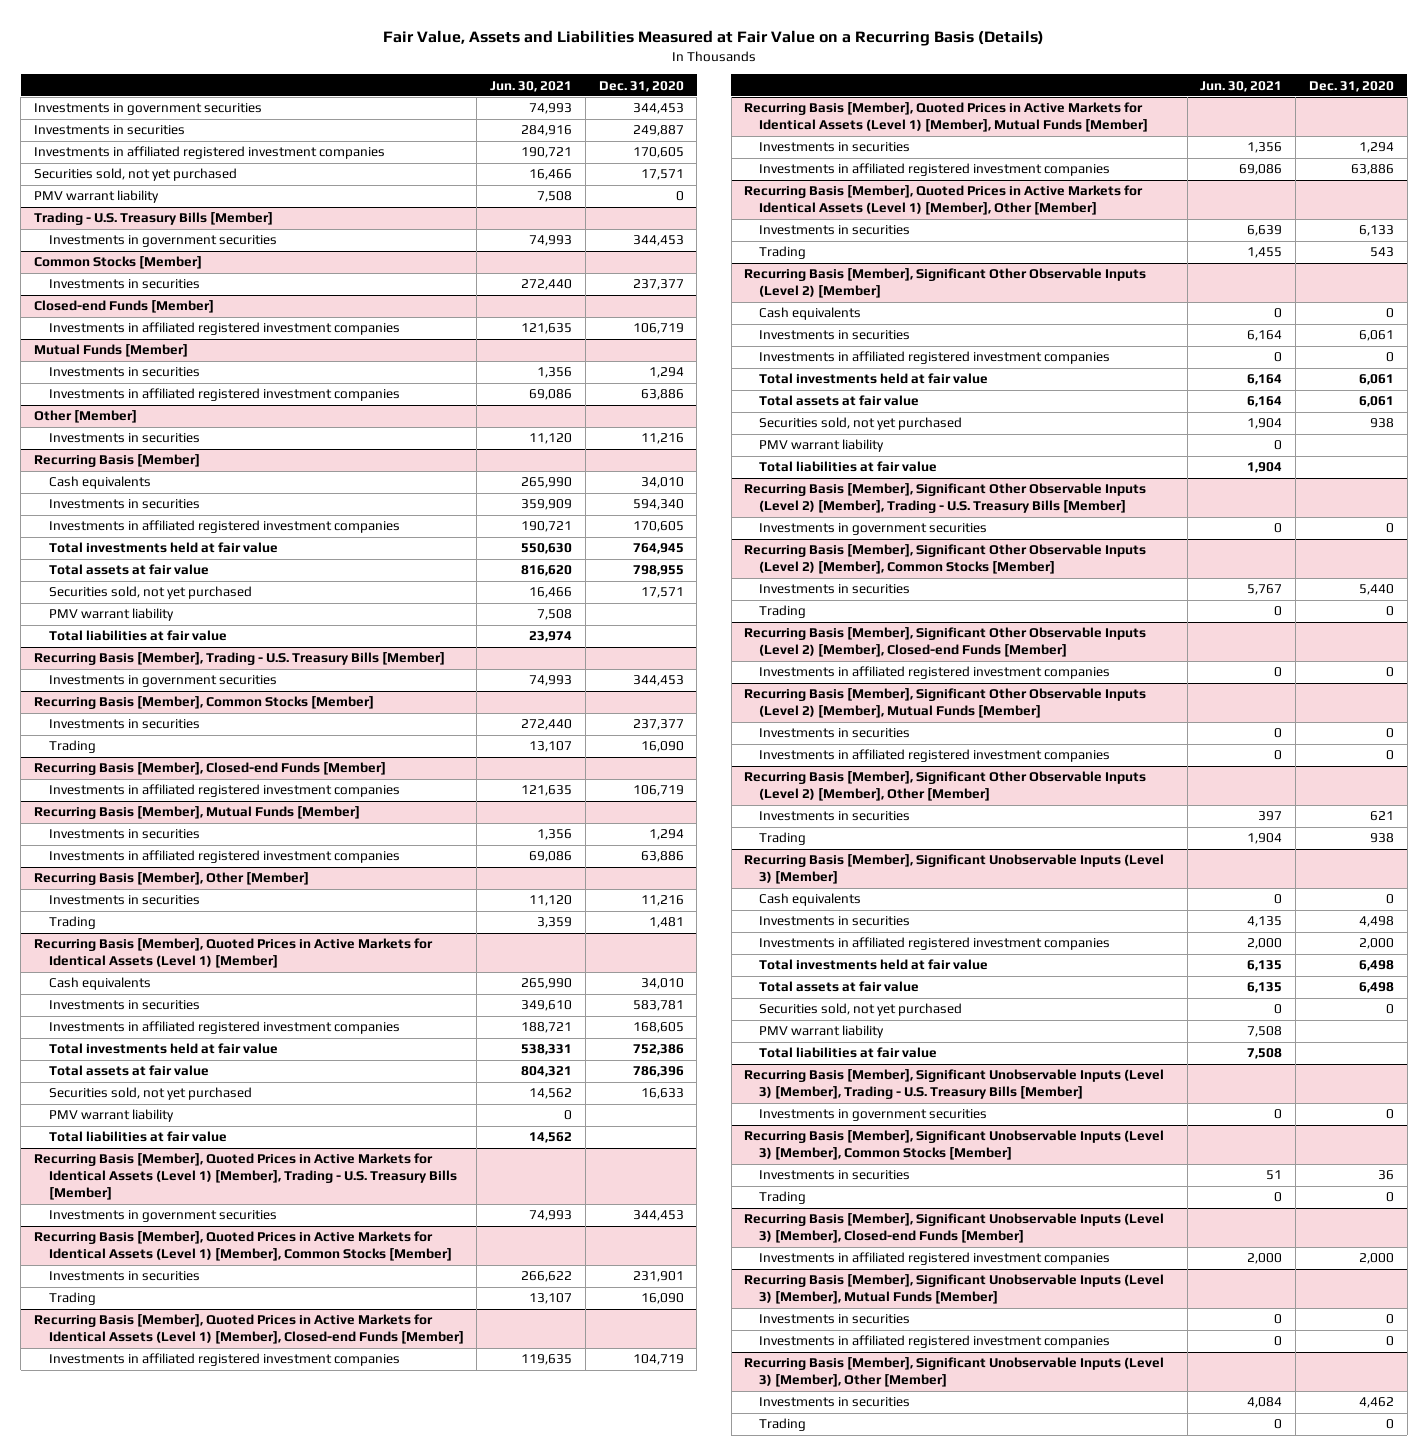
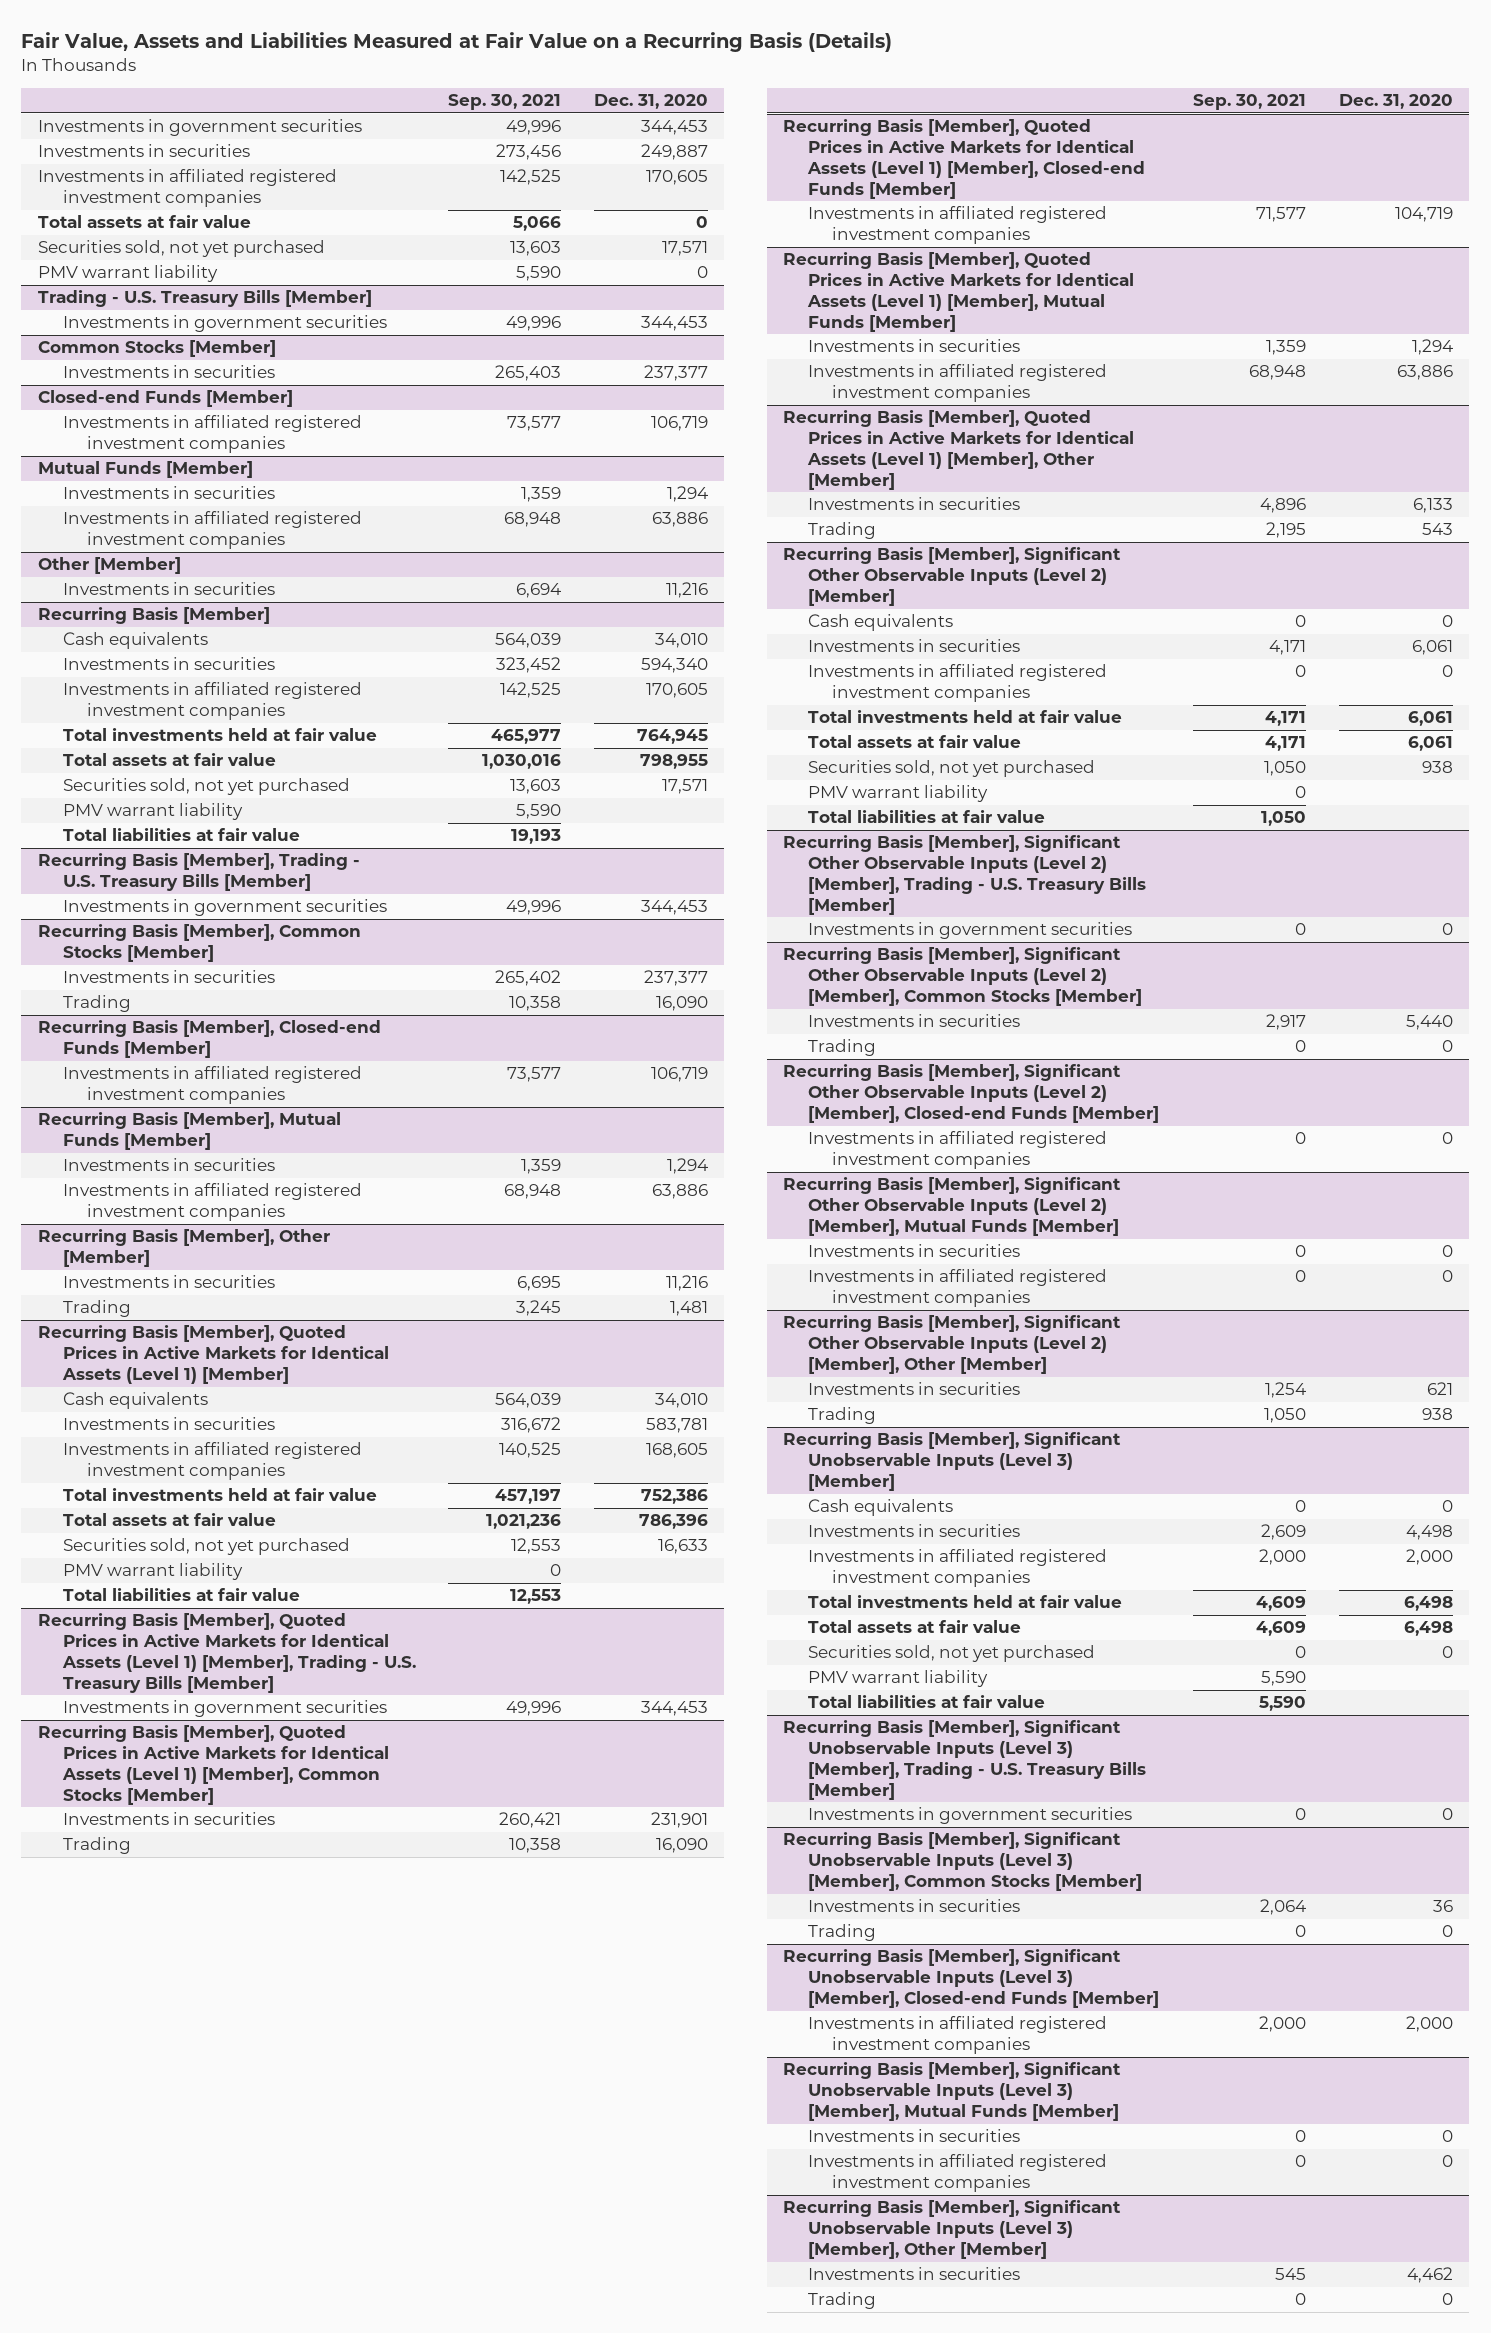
[490,80,573,92] Jun. 30, 2021 -> none
none -> [448,94,562,111] Sep. 30, 2021
none -> [37,215,251,229] Total assets at fair value

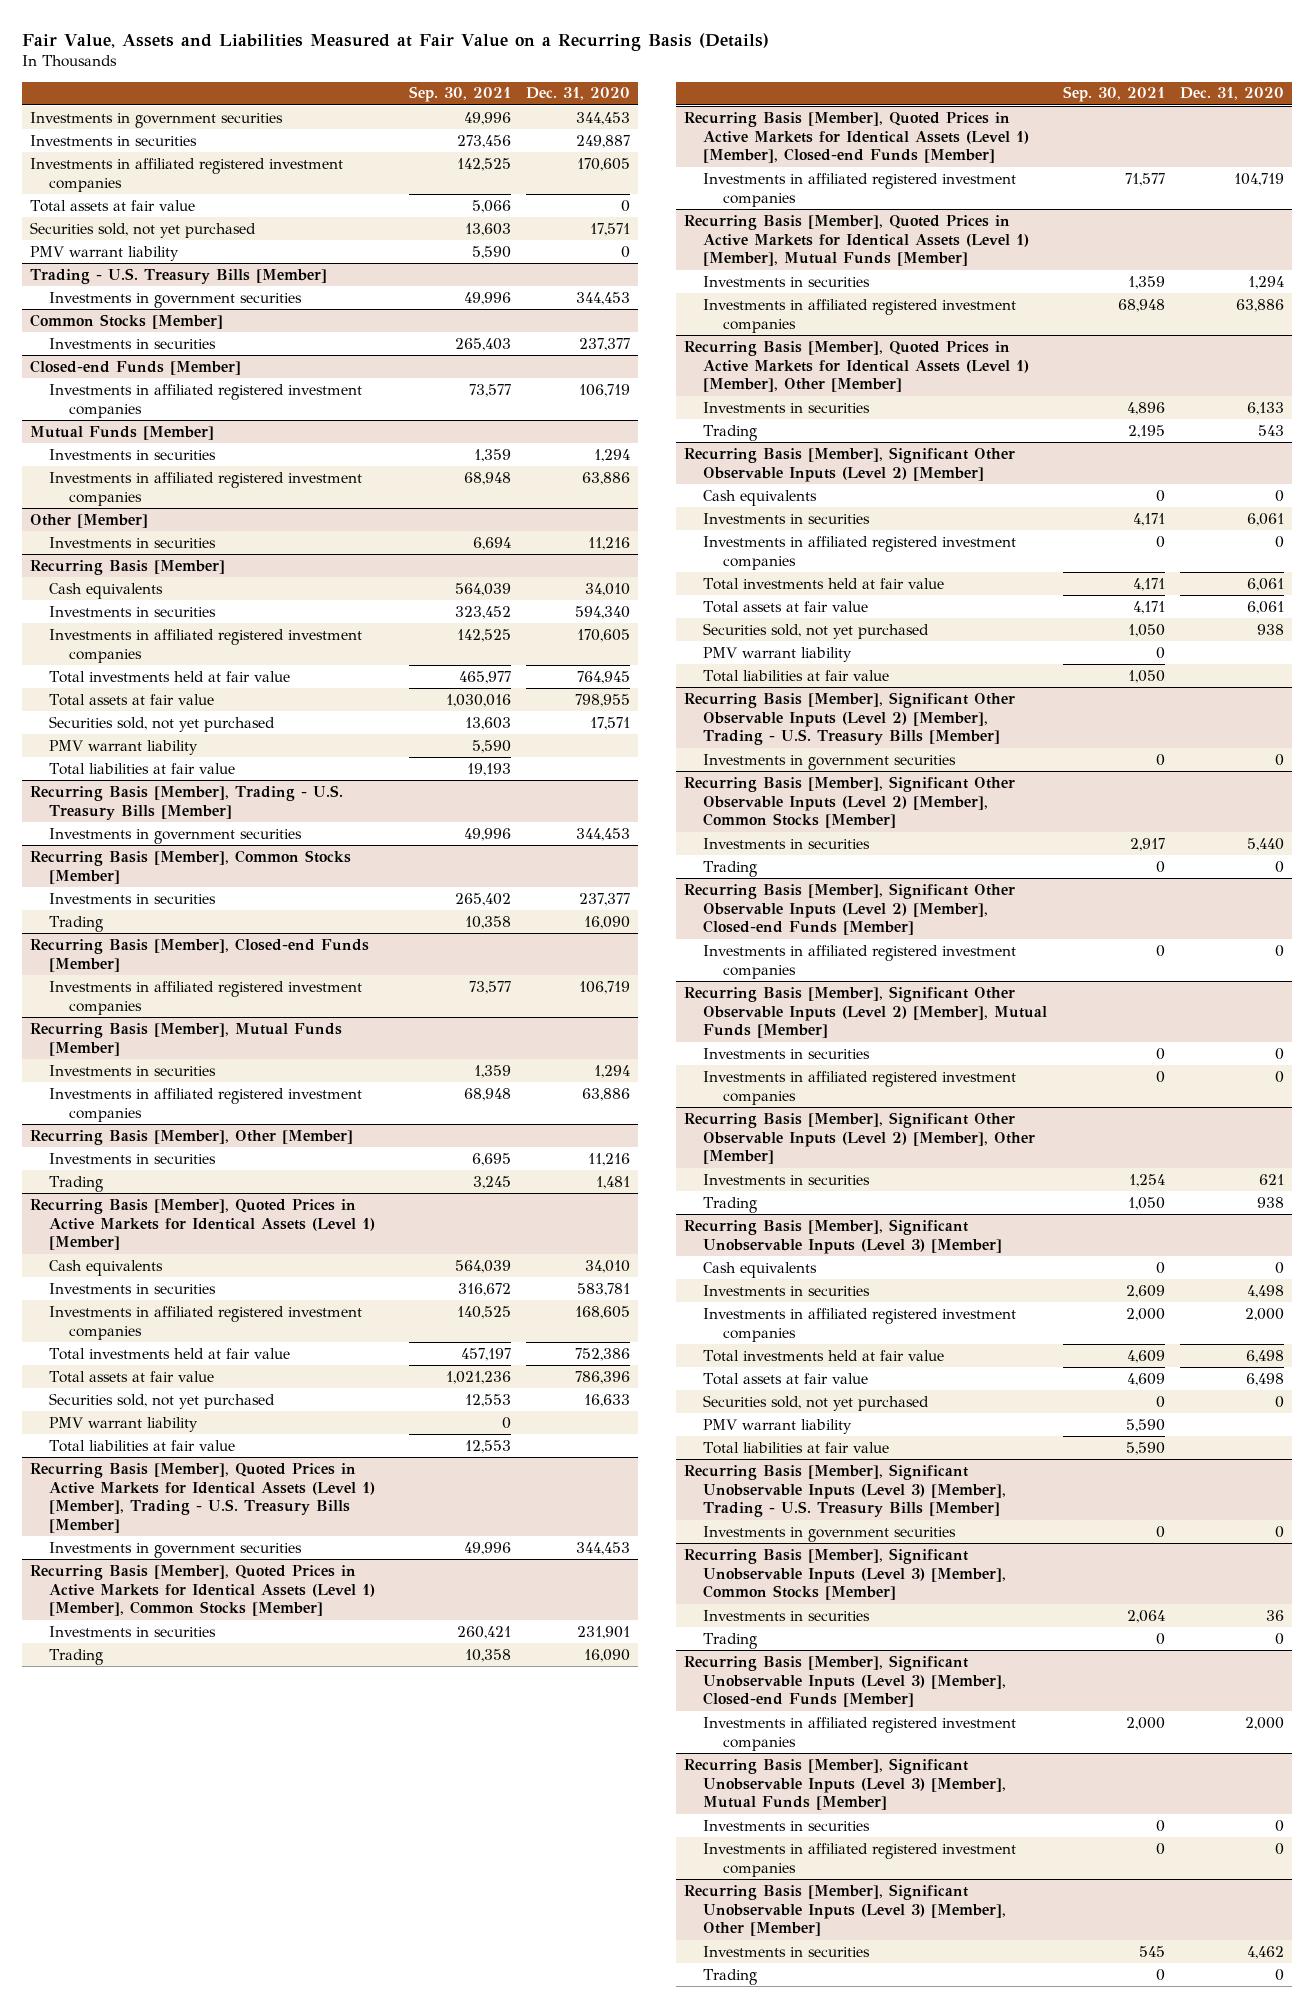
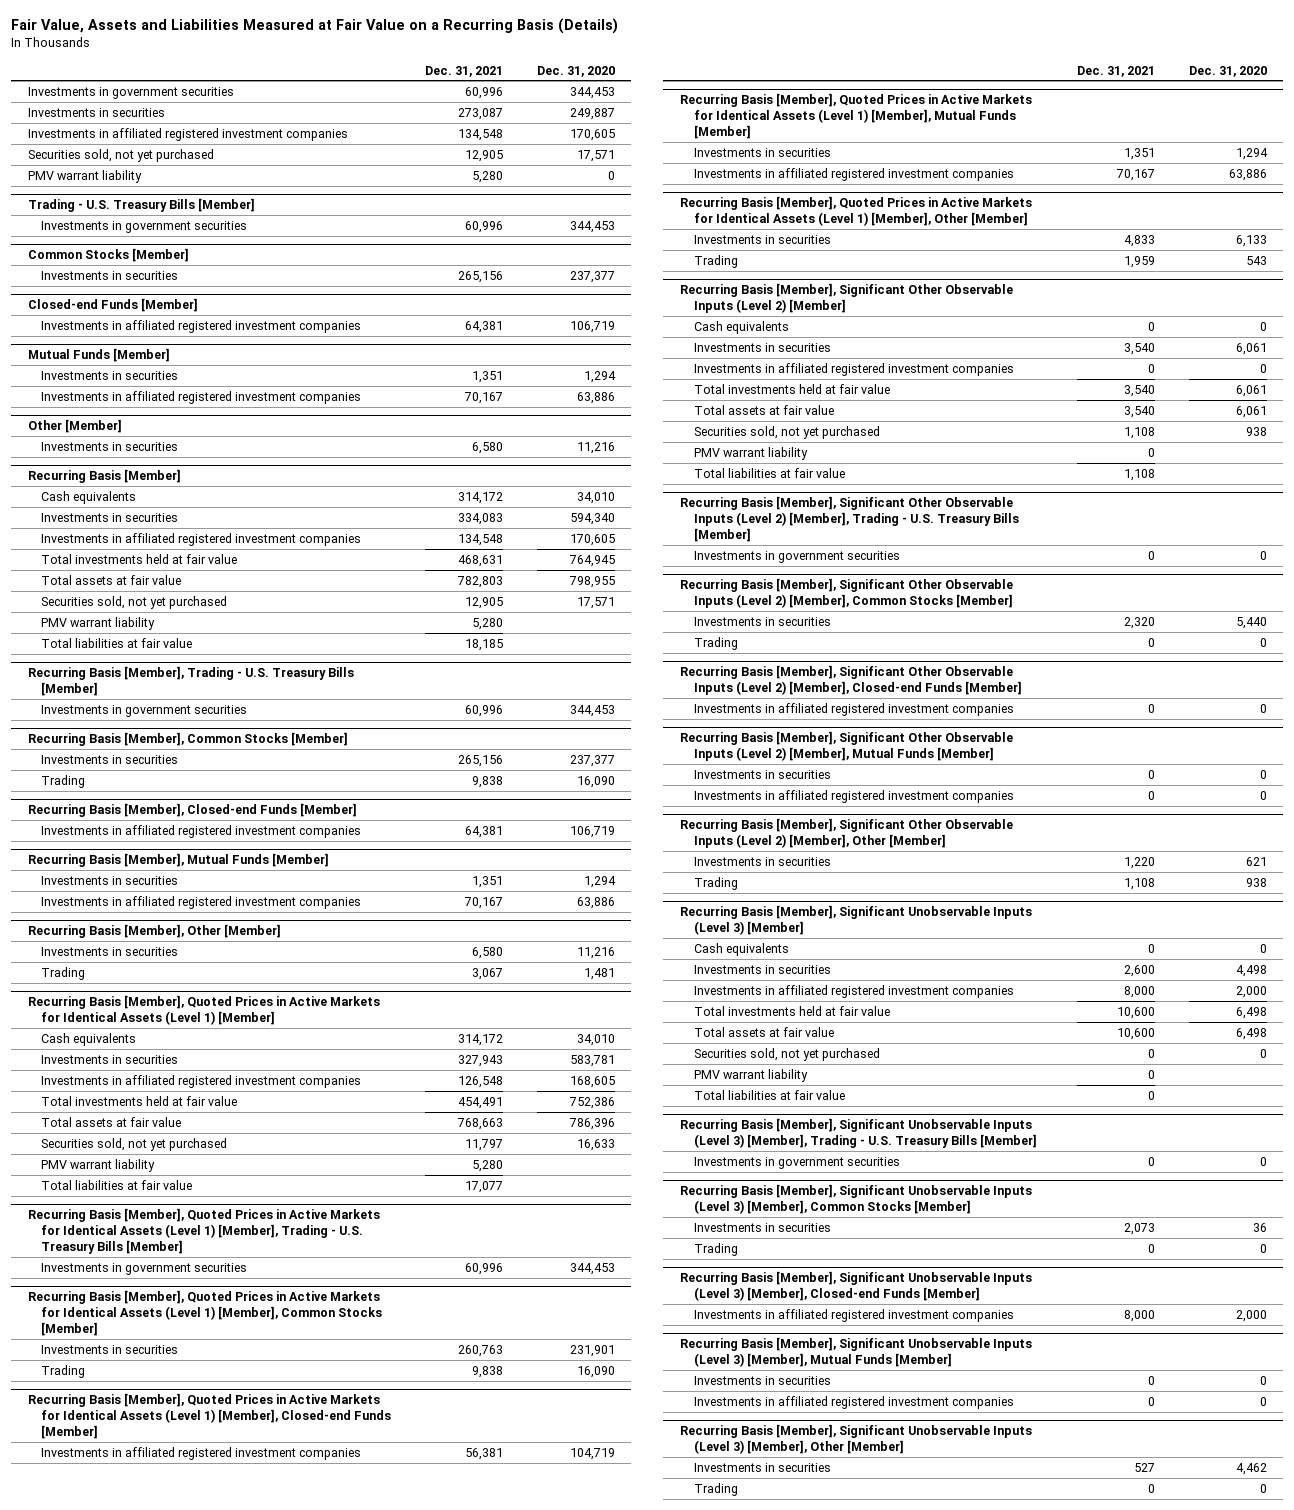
[408,86,511,103] Sep. 30, 2021 -> none
none -> [425,65,504,77] Dec. 31, 2021
[29,199,195,212] Total assets at fair value -> none

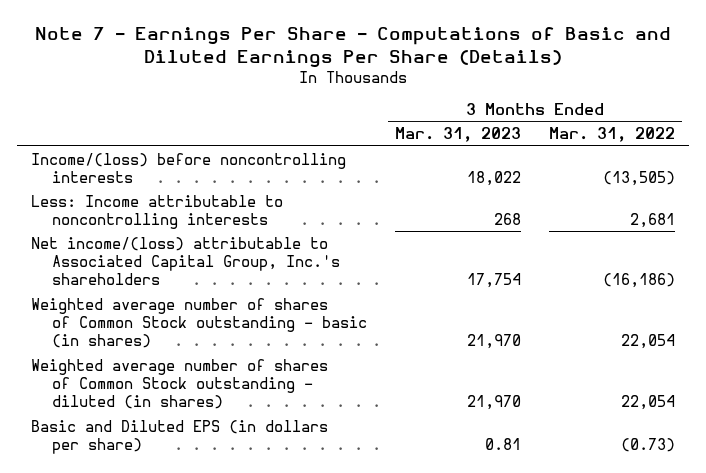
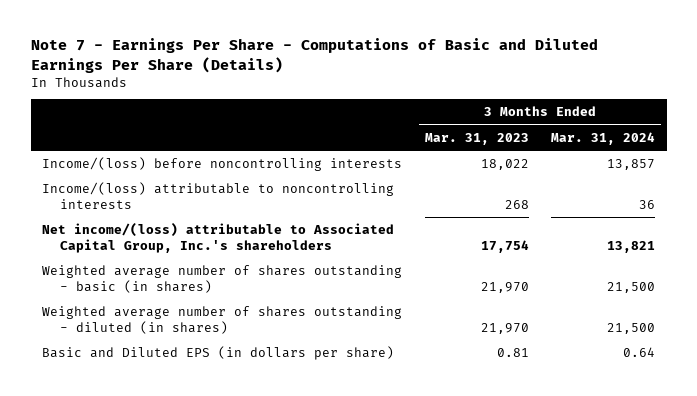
[548,127,675,143] Mar. 31, 2022 -> none
none -> [551,131,656,145] Mar. 31, 2024
[30,194,283,230] Less: Income attributable to noncontrolling interests -> [42,182,395,209] Income/(loss) attributable to noncontrolling interests
[30,297,367,349] Weighted average number of shares of Common Stock outstanding - basic (in shares) -> [42,265,403,293] Weighted average number of shares outstanding - basic (in shares)
[30,358,328,410] Weighted average number of shares of Common Stock outstanding - diluted (in shares) -> [42,306,403,334] Weighted average number of shares outstanding - diluted (in shares)

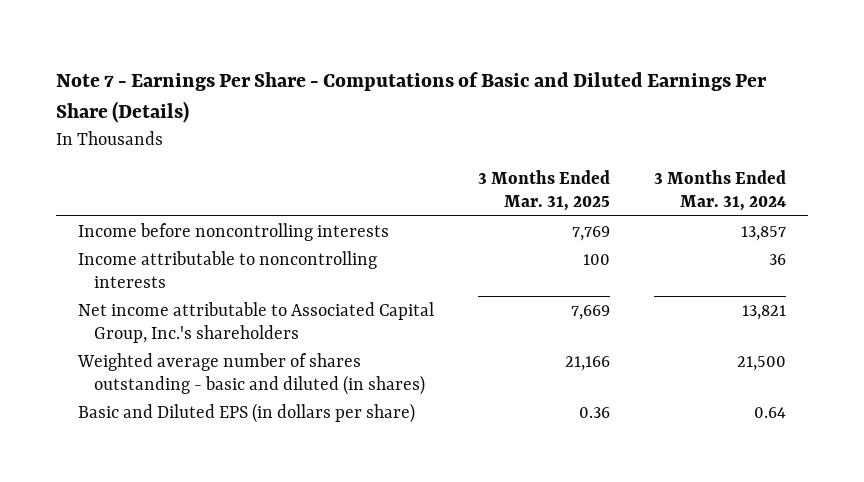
[424,132,529,145] Mar. 31, 2023 -> none
none -> [478,170,611,212] 3 Months Ended Mar. 31, 2025
[42,306,403,334] Weighted average number of shares outstanding - diluted (in shares) -> none
[42,157,403,172] Income/(loss) before noncontrolling interests -> [78,222,390,241] Income before noncontrolling interests
[42,182,395,209] Income/(loss) attributable to noncontrolling interests -> [78,250,378,288] Income attributable to noncontrolling interests
[42,223,395,253] Net income/(loss) attributable to Associated Capital Group, Inc.'s shareholders -> [78,301,435,343] Net income attributable to Associated Capital Group, Inc.'s shareholders
[42,265,403,293] Weighted average number of shares outstanding - basic (in shares) -> [77,352,426,395] Weighted average number of shares outstanding - basic and diluted (in shares)

